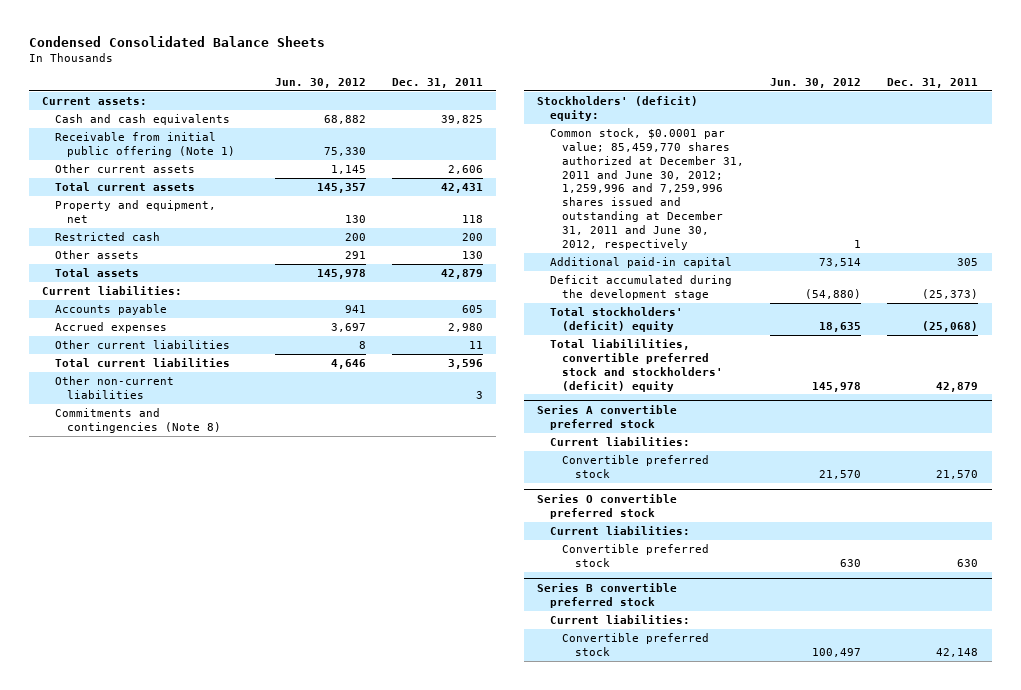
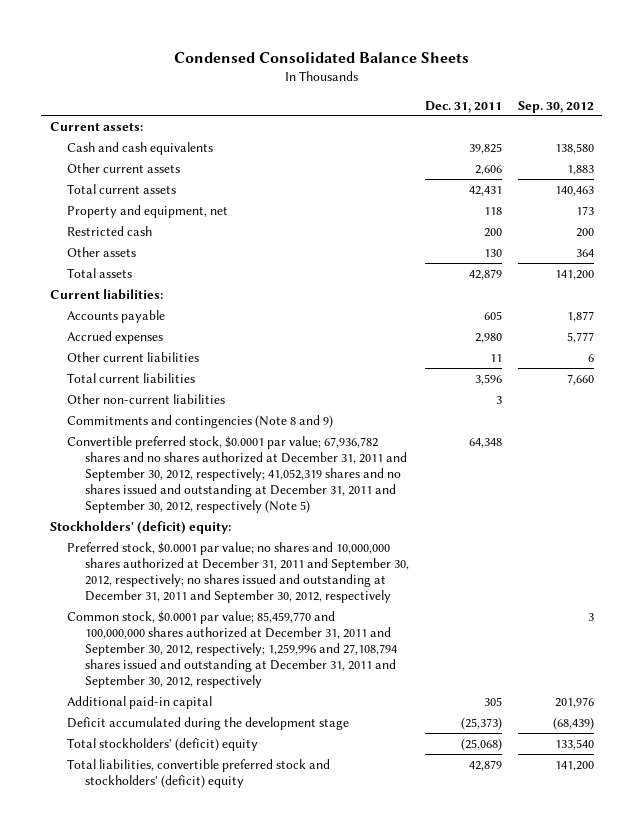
[275,78,367,89] Jun. 30, 2012 -> none
none -> [518,100,595,113] Sep. 30, 2012
[54,132,236,157] Receivable from initial public offering (Note 1) -> none
[54,408,222,433] Commitments and contingencies (Note 8) -> [67,414,334,428] Commitments and contingencies (Note 8 and 9)
none -> [67,435,407,514] Convertible preferred stock, $0.0001 par value; 67,936,782 shares and no shares authorized at December 31, 2011 and September 30, 2012, respectively; 41,052,319 shares and no shares issued and outstanding at December 31, 2011 and September 30, 2012, respectively (Note 5)
none -> [67,541,409,604] Preferred stock, $0.0001 par value; no shares and 10,000,000 shares authorized at December 31, 2011 and September 30, 2012, respectively; no shares issued and outstanding at December 31, 2011 and September 30, 2012, respectively
[549,128,745,250] Common stock, $0.0001 par value; 85,459,770 shares authorized at December 31, 2011 and June 30, 2012; 1,259,996 and 7,259,996 shares issued and outstanding at December 31, 2011 and June 30, 2012, respectively -> [67,610,397,689] Common stock, $0.0001 par value; 85,459,770 and 100,000,000 shares authorized at December 31, 2011 and September 30, 2012, respectively; 1,259,996 and 27,108,794 shares issued and outstanding at December 31, 2011 and September 30, 2012, respectively
[537,404,678,430] Series A convertible preferred stock -> none
[549,437,690,447] Current liabilities: -> none
[562,455,710,478] Convertible preferred stock -> none
[537,493,678,519] Series O convertible preferred stock -> none
[549,526,690,536] Current liabilities: -> none
[562,544,710,567] Convertible preferred stock -> none
[537,582,678,608] Series B convertible preferred stock -> none
[549,615,690,625] Current liabilities: -> none
[562,633,710,656] Convertible preferred stock -> none
[549,339,724,392] Total liabililities, convertible preferred stock and stockholders' (deficit) equity -> [67,758,331,788] Total liabilities, convertible preferred stock and stockholders' (deficit) equity

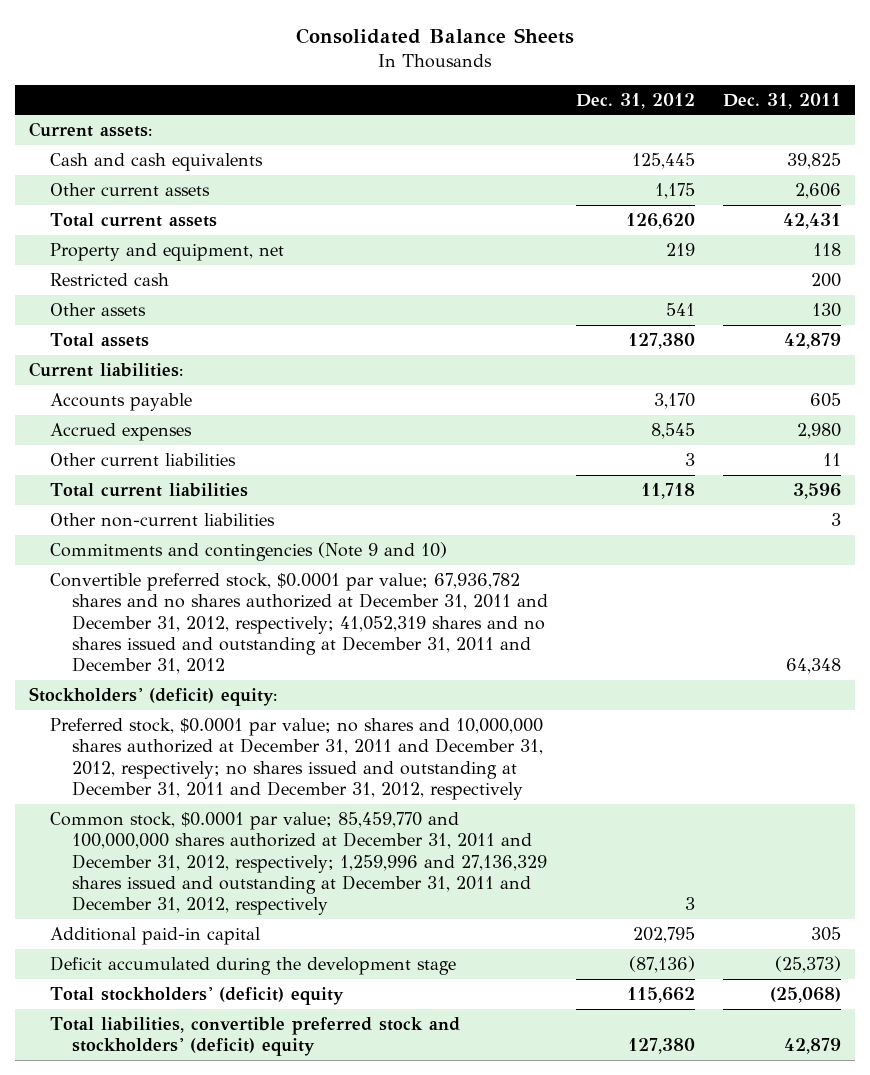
[173,51,469,63] Condensed Consolidated Balance Sheets -> [295,27,574,44] Consolidated Balance Sheets
[518,100,595,113] Sep. 30, 2012 -> none
none -> [575,92,695,109] Dec. 31, 2012
[67,414,334,428] Commitments and contingencies (Note 8 and 9) -> [50,542,448,562] Commitments and contingencies (Note 9 and 10)
[67,435,407,514] Convertible preferred stock, $0.0001 par value; 67,936,782 shares and no shares authorized at December 31, 2011 and September 30, 2012, respectively; 41,052,319 shares and no shares issued and outstanding at December 31, 2011 and September 30, 2012, respectively (Note 5) -> [50,573,549,675] Convertible preferred stock, $0.0001 par value; 67,936,782 shares and no shares authorized at December 31, 2011 and December 31, 2012, respectively; 41,052,319 shares and no shares issued and outstanding at December 31, 2011 and December 31, 2012
[67,541,409,604] Preferred stock, $0.0001 par value; no shares and 10,000,000 shares authorized at December 31, 2011 and September 30, 2012, respectively; no shares issued and outstanding at December 31, 2011 and September 30, 2012, respectively -> [50,718,544,800] Preferred stock, $0.0001 par value; no shares and 10,000,000 shares authorized at December 31, 2011 and December 31, 2012, respectively; no shares issued and outstanding at December 31, 2011 and December 31, 2012, respectively
[67,610,397,689] Common stock, $0.0001 par value; 85,459,770 and 100,000,000 shares authorized at December 31, 2011 and September 30, 2012, respectively; 1,259,996 and 27,108,794 shares issued and outstanding at December 31, 2011 and September 30, 2012, respectively -> [50,812,548,916] Common stock, $0.0001 par value; 85,459,770 and 100,000,000 shares authorized at December 31, 2011 and December 31, 2012, respectively; 1,259,996 and 27,136,329 shares issued and outstanding at December 31, 2011 and December 31, 2012, respectively

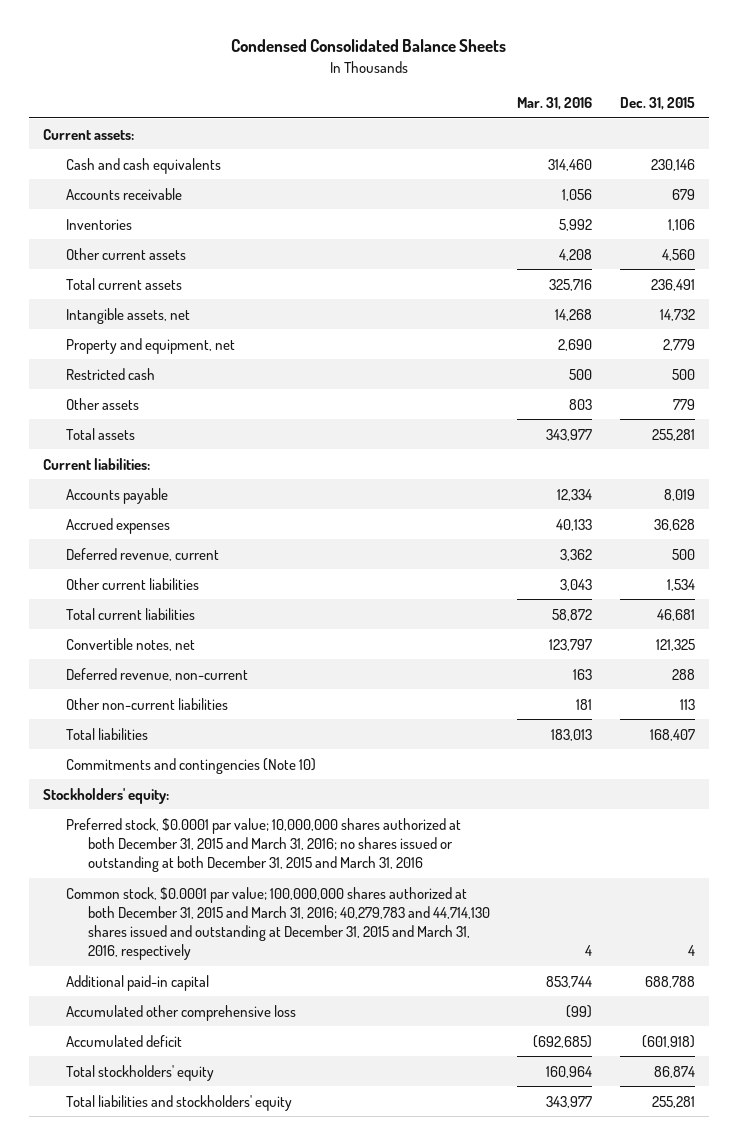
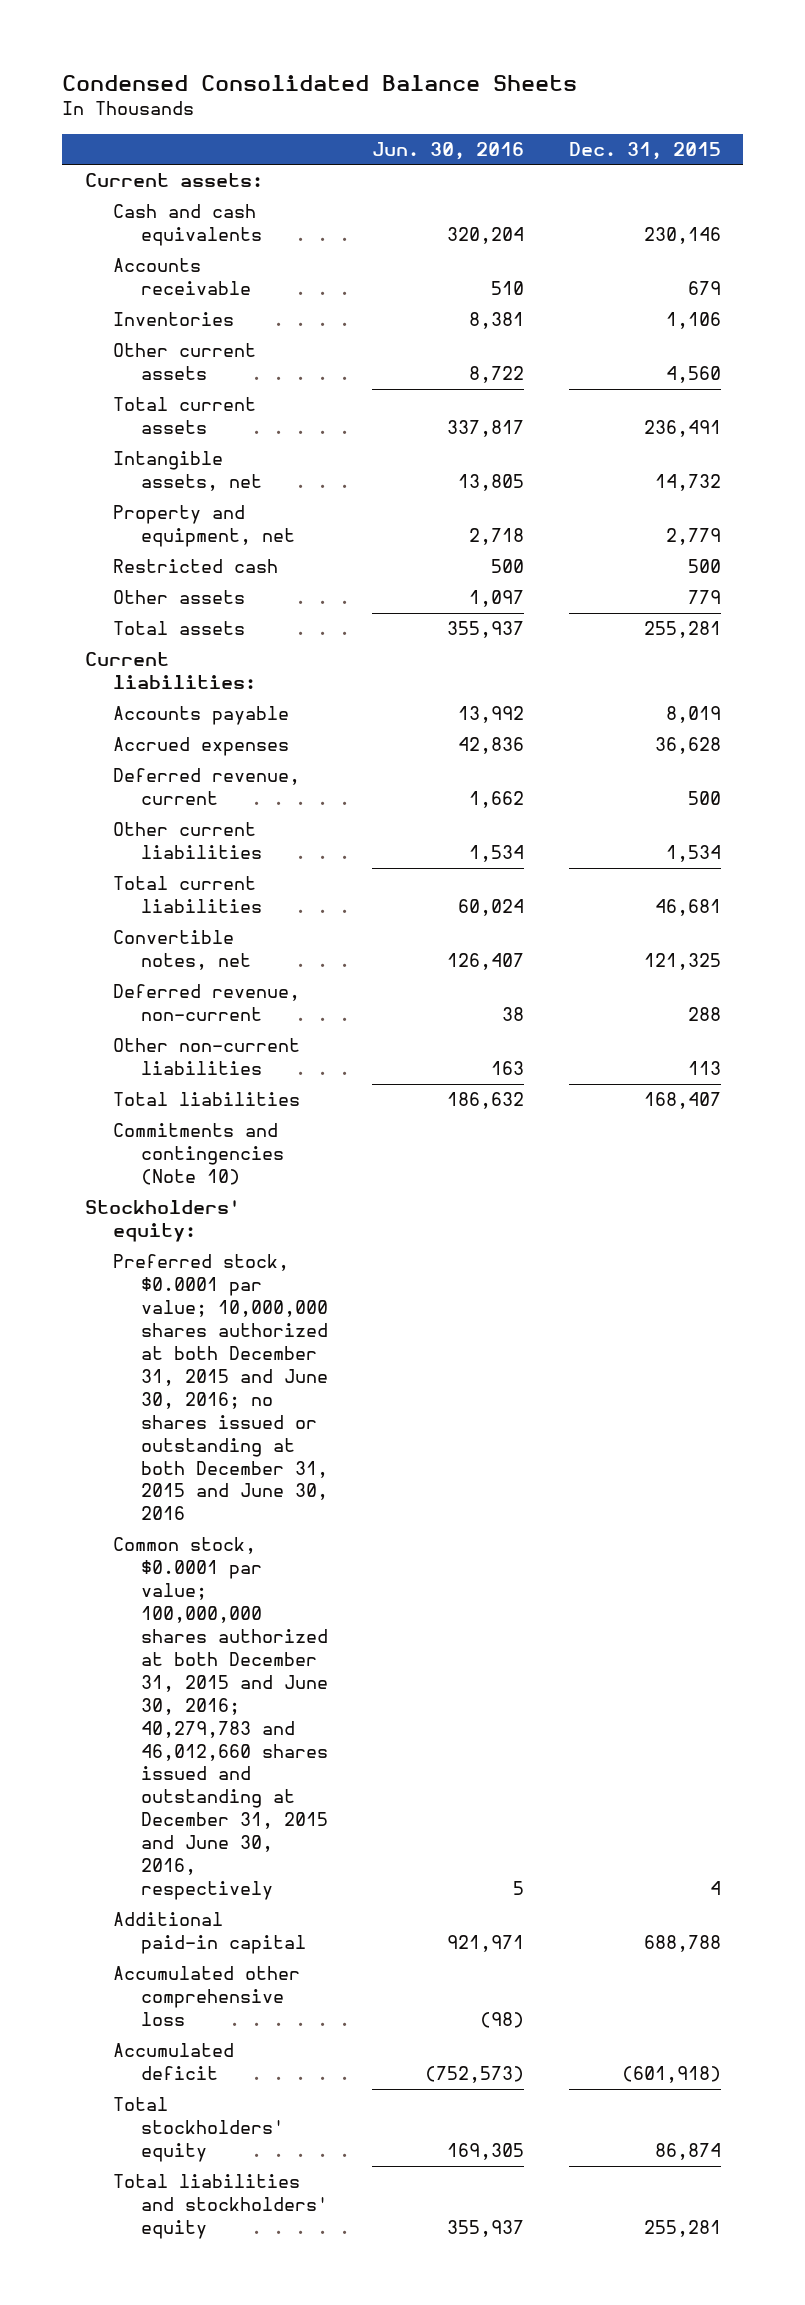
[517,96,593,110] Mar. 31, 2016 -> none
none -> [372,141,525,160] Jun. 30, 2016
[65,817,461,873] Preferred stock, $0.0001 par value; 10,000,000 shares authorized at both December 31, 2015 and March 31, 2016; no shares issued or outstanding at both December 31, 2015 and March 31, 2016 -> [112,1254,329,1521] Preferred stock, $0.0001 par value; 10,000,000 shares authorized at both December 31, 2015 and June 30, 2016; no shares issued or outstanding at both December 31, 2015 and June 30, 2016
[65,886,490,961] Common stock, $0.0001 par value; 100,000,000 shares authorized at both December 31, 2015 and March 31, 2016; 40,279,783 and 44,714,130 shares issued and outstanding at December 31, 2015 and March 31, 2016, respectively -> [112,1537,329,1901] Common stock, $0.0001 par value; 100,000,000 shares authorized at both December 31, 2015 and June 30, 2016; 40,279,783 and 46,012,660 shares issued and outstanding at December 31, 2015 and June 30, 2016, respectively

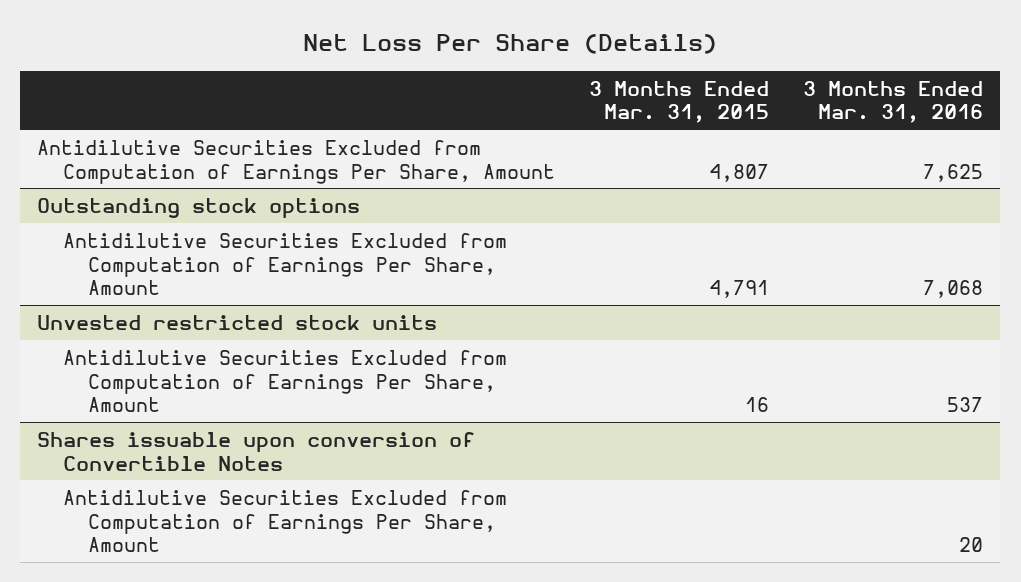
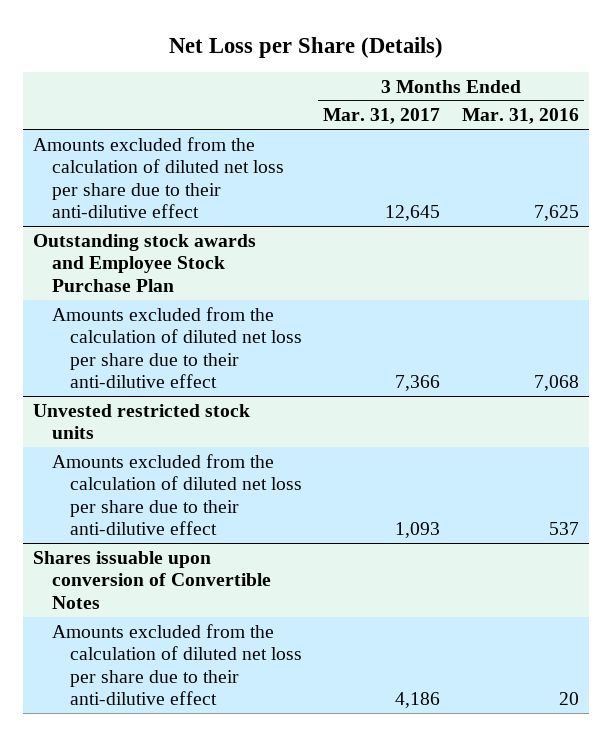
[303,33,718,54] Net Loss Per Share (Details) -> [168,36,443,58] Net Loss per Share (Details)
[588,80,769,124] 3 Months Ended Mar. 31, 2015 -> none
none -> [323,108,441,125] Mar. 31, 2017
[37,139,555,184] Antidilutive Securities Excluded from Computation of Earnings Per Share, Amount -> [33,136,284,219] Amounts excluded from the calculation of diluted net loss per share due to their anti-dilutive effect
[37,197,361,218] Outstanding stock options -> [33,233,257,292] Outstanding stock awards and Employee Stock Purchase Plan
[62,232,507,296] Antidilutive Securities Excluded from Computation of Earnings Per Share, Amount -> [51,306,303,389] Amounts excluded from the calculation of diluted net loss per share due to their anti-dilutive effect
[62,349,507,413] Antidilutive Securities Excluded from Computation of Earnings Per Share, Amount -> [51,453,303,536] Amounts excluded from the calculation of diluted net loss per share due to their anti-dilutive effect
[62,489,507,553] Antidilutive Securities Excluded from Computation of Earnings Per Share, Amount -> [51,623,303,706] Amounts excluded from the calculation of diluted net loss per share due to their anti-dilutive effect

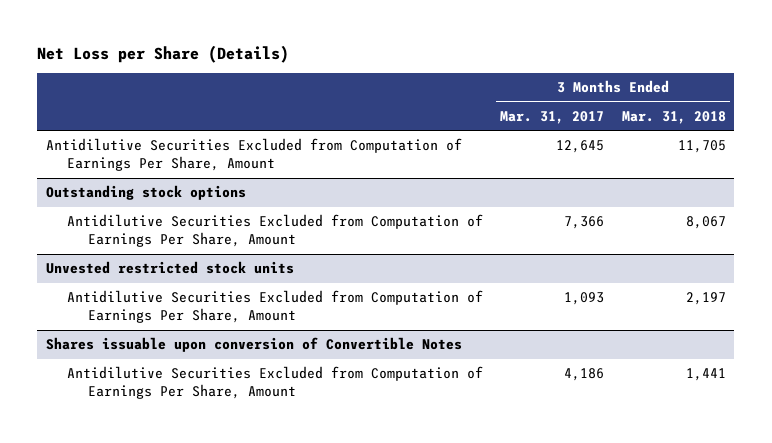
[461,108,579,125] Mar. 31, 2016 -> none
none -> [621,110,726,124] Mar. 31, 2018
[33,136,284,219] Amounts excluded from the calculation of diluted net loss per share due to their anti-dilutive effect -> [45,138,462,172] Antidilutive Securities Excluded from Computation of Earnings Per Share, Amount
[33,233,257,292] Outstanding stock awards and Employee Stock Purchase Plan -> [45,185,246,201] Outstanding stock options
[51,306,303,389] Amounts excluded from the calculation of diluted net loss per share due to their anti-dilutive effect -> [66,214,483,248] Antidilutive Securities Excluded from Computation of Earnings Per Share, Amount
[51,453,303,536] Amounts excluded from the calculation of diluted net loss per share due to their anti-dilutive effect -> [66,290,483,324] Antidilutive Securities Excluded from Computation of Earnings Per Share, Amount
[51,623,303,706] Amounts excluded from the calculation of diluted net loss per share due to their anti-dilutive effect -> [66,366,483,400] Antidilutive Securities Excluded from Computation of Earnings Per Share, Amount

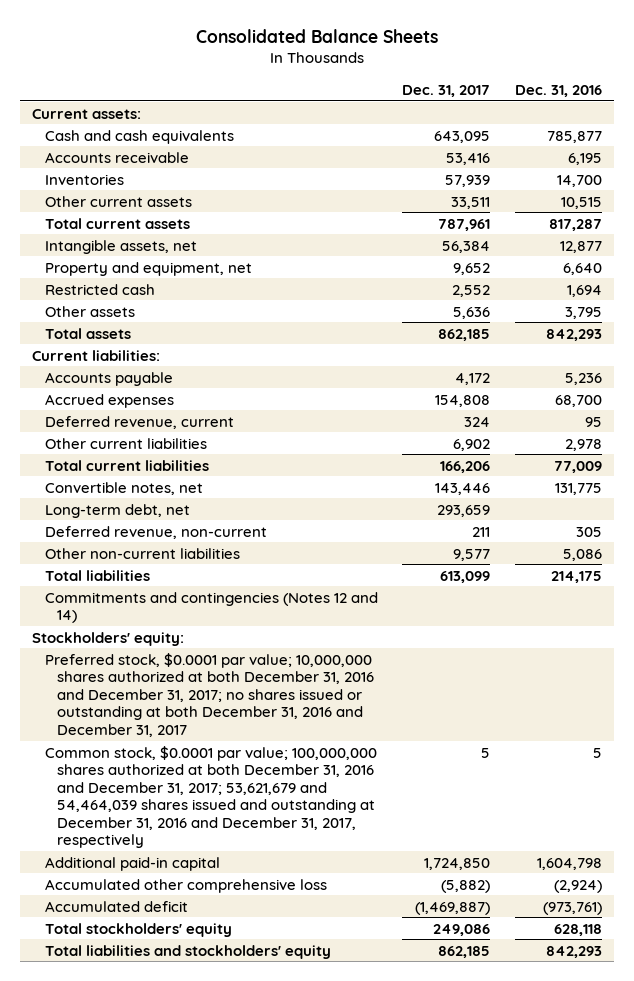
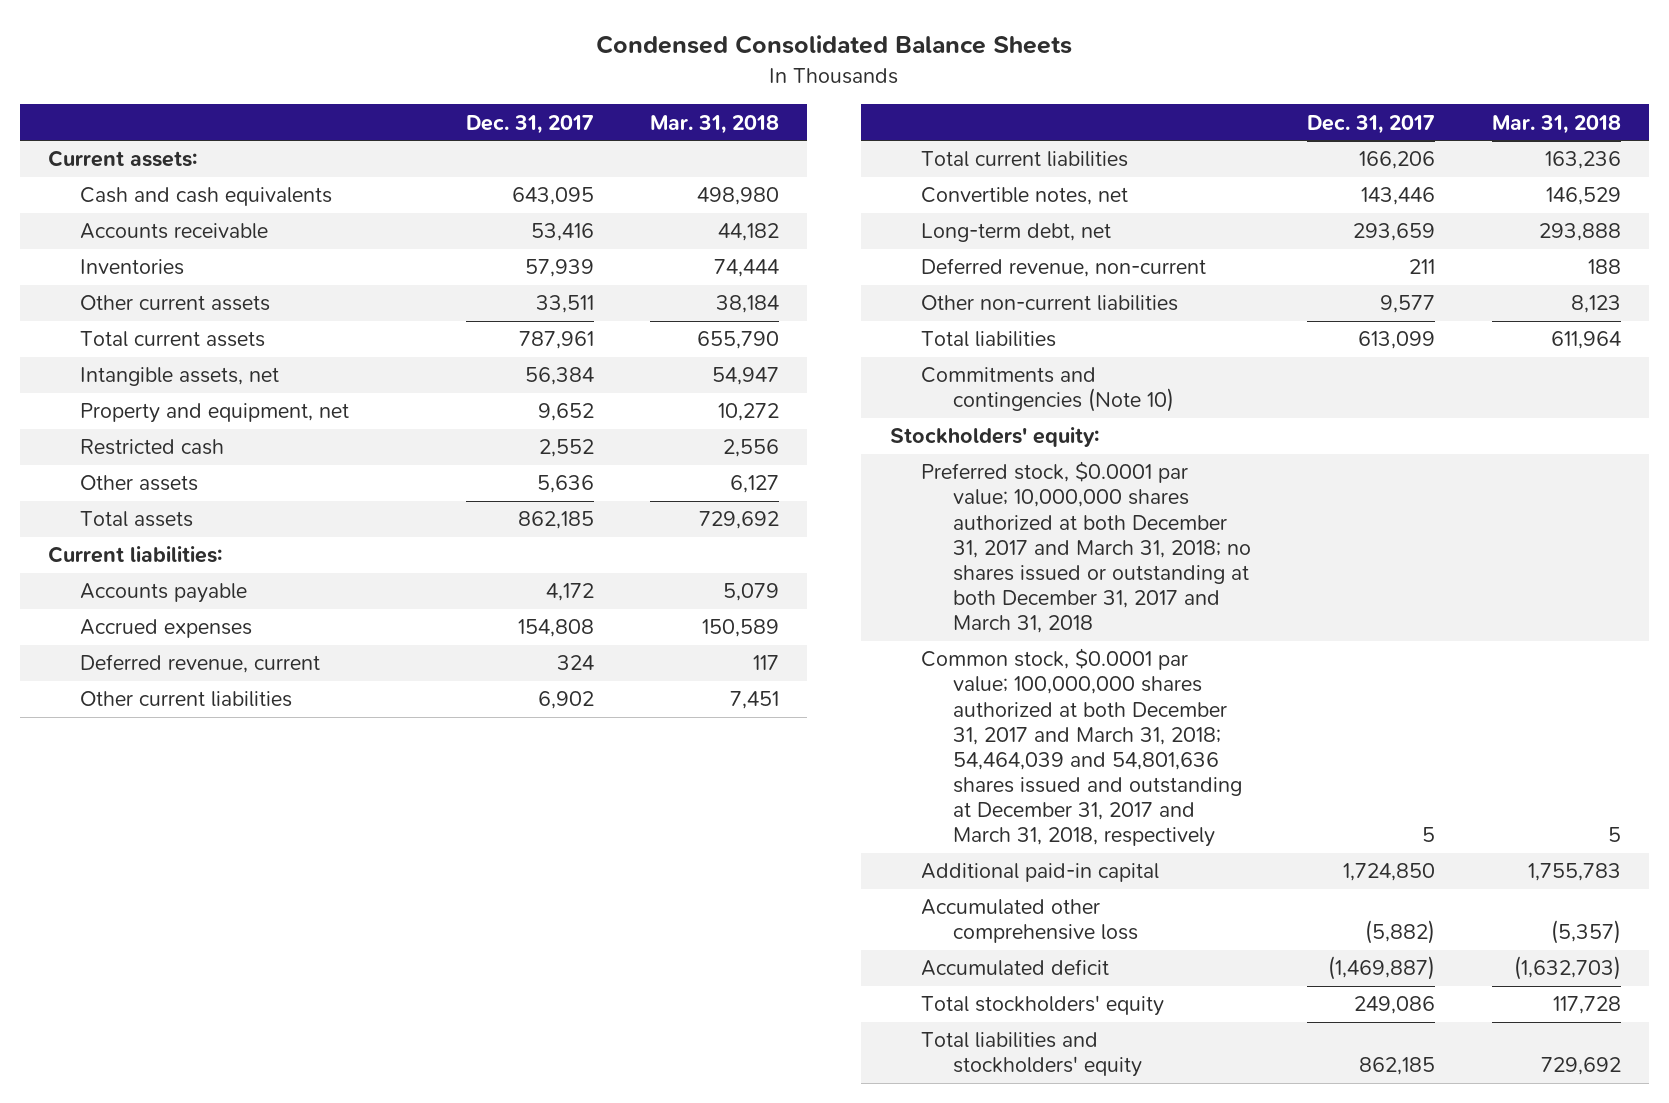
[195,29,438,44] Consolidated Balance Sheets -> [596,35,1073,55] Condensed Consolidated Balance Sheets
[514,84,602,97] Dec. 31, 2016 -> none
none -> [650,114,780,134] Mar. 31, 2018
[44,591,378,624] Commitments and contingencies (Notes 12 and 14) -> [921,367,1174,413] Commitments and contingencies (Note 10)
[44,652,375,737] Preferred stock, $0.0001 par value; 10,000,000 shares authorized at both December 31, 2016 and December 31, 2017; no shares issued or outstanding at both December 31, 2016 and December 31, 2017 -> [921,461,1251,634] Preferred stock, $0.0001 par value; 10,000,000 shares authorized at both December 31, 2017 and March 31, 2018; no shares issued or outstanding at both December 31, 2017 and March 31, 2018
[44,745,377,849] Common stock, $0.0001 par value; 100,000,000 shares authorized at both December 31, 2016 and December 31, 2017; 53,621,679 and 54,464,039 shares issued and outstanding at December 31, 2016 and December 31, 2017, respectively -> [921,648,1242,848] Common stock, $0.0001 par value; 100,000,000 shares authorized at both December 31, 2017 and March 31, 2018; 54,464,039 and 54,801,636 shares issued and outstanding at December 31, 2017 and March 31, 2018, respectively

